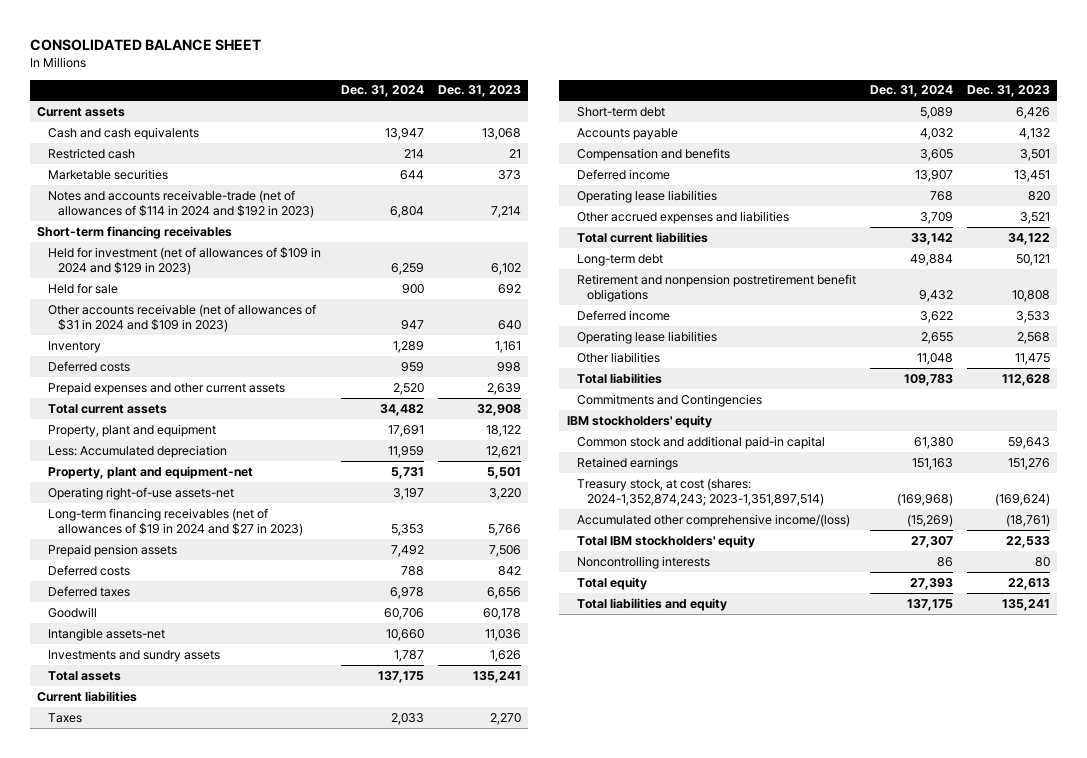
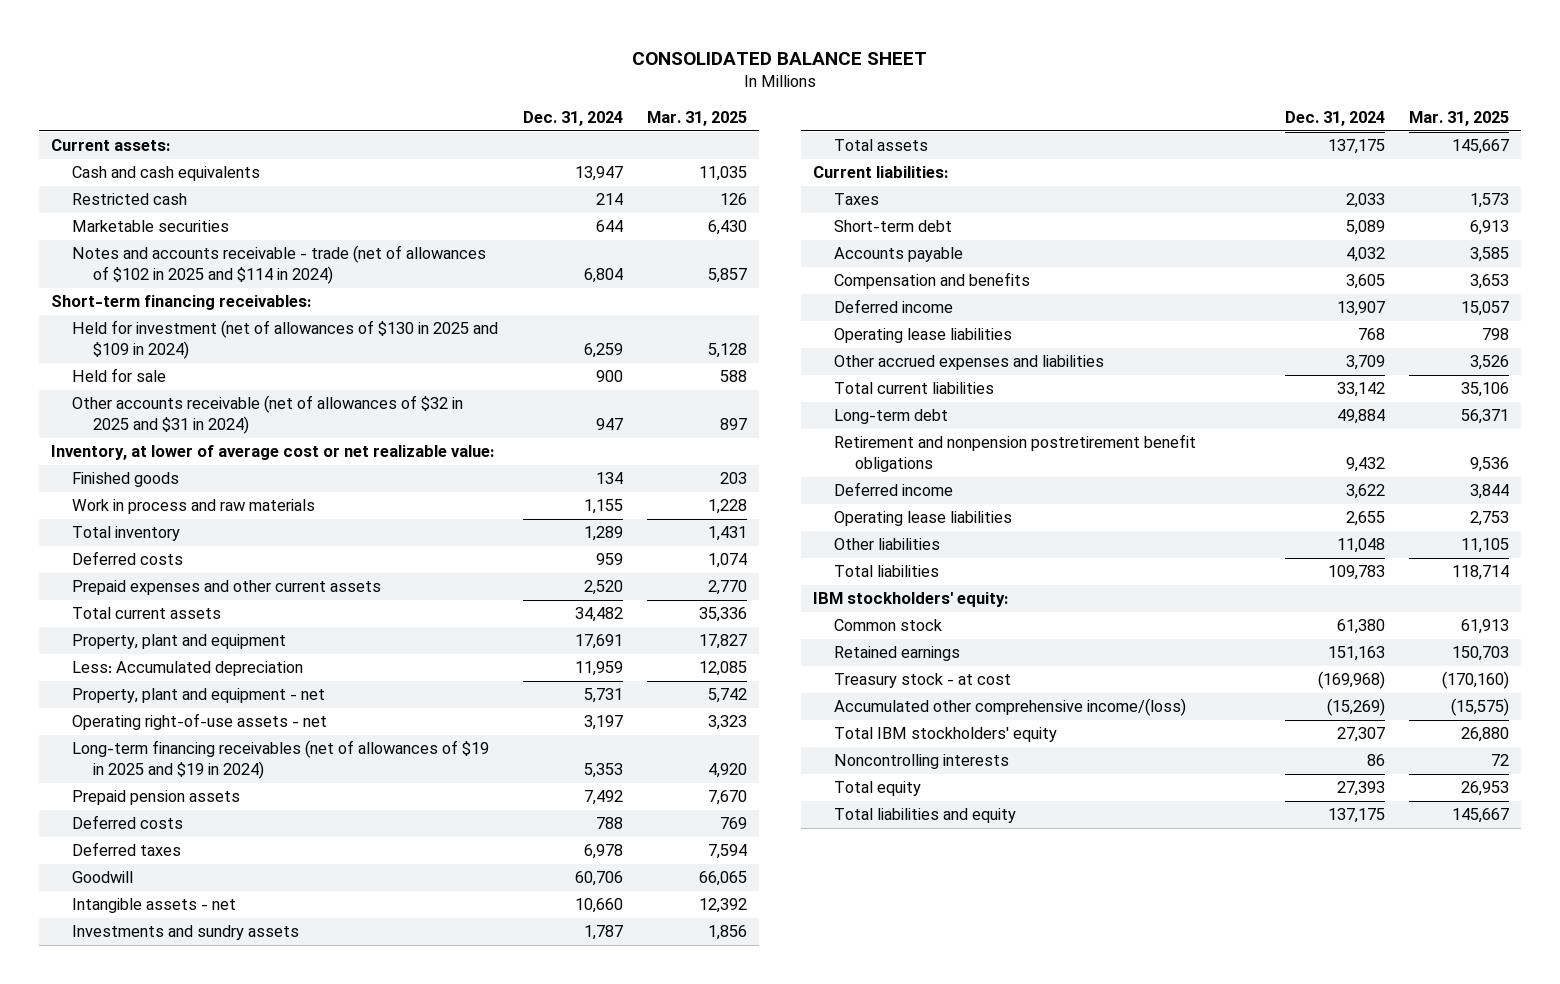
[437,85,521,98] Dec. 31, 2023 -> none
none -> [647,111,748,127] Mar. 31, 2025
[37,106,126,117] Current assets -> [51,139,171,152] Current assets:
[47,189,314,218] Notes and accounts receivable-trade (net of allowances of $114 in 2024 and $192 in 2023) -> [72,245,487,285] Notes and accounts receivable - trade (net of allowances of $102 in 2025 and $114 in 2024)
[37,225,233,239] Short-term financing receivables -> [51,295,312,311] Short-term financing receivables:
[47,246,321,275] Held for investment (net of allowances of $109 in 2024 and $129 in 2023) -> [72,320,499,360] Held for investment (net of allowances of $130 in 2025 and $109 in 2024)
[47,303,316,332] Other accounts receivable (net of allowances of $31 in 2024 and $109 in 2023) -> [72,395,464,435] Other accounts receivable (net of allowances of $32 in 2025 and $31 in 2024)
none -> [51,445,495,461] Inventory, at lower of average cost or net realizable value:
none -> [72,472,180,488] Finished goods
none -> [72,499,316,515] Work in process and raw materials
[47,340,101,353] Inventory -> [72,526,181,542] Total inventory
[47,465,253,479] Property, plant and equipment-net -> [72,688,326,704] Property, plant and equipment - net
[47,486,234,500] Operating right-of-use assets-net -> [72,713,328,731] Operating right-of-use assets - net
[47,507,303,536] Long-term financing receivables (net of allowances of $19 in 2024 and $27 in 2023) -> [72,740,490,780] Long-term financing receivables (net of allowances of $19 in 2025 and $19 in 2024)
[47,627,165,641] Intangible assets-net -> [72,898,237,914] Intangible assets - net
[37,690,138,702] Current liabilities -> [813,166,949,179] Current liabilities:
[576,393,762,407] Commitments and Contingencies -> none
[566,414,712,428] IBM stockholders' equity -> [813,592,1009,608] IBM stockholders' equity:
[576,435,825,449] Common stock and additional paid-in capital -> [834,619,943,632] Common stock
[576,477,825,506] Treasury stock, at cost (shares: 2024-1,352,874,243; 2023-1,351,897,514) -> [834,673,1012,689] Treasury stock - at cost

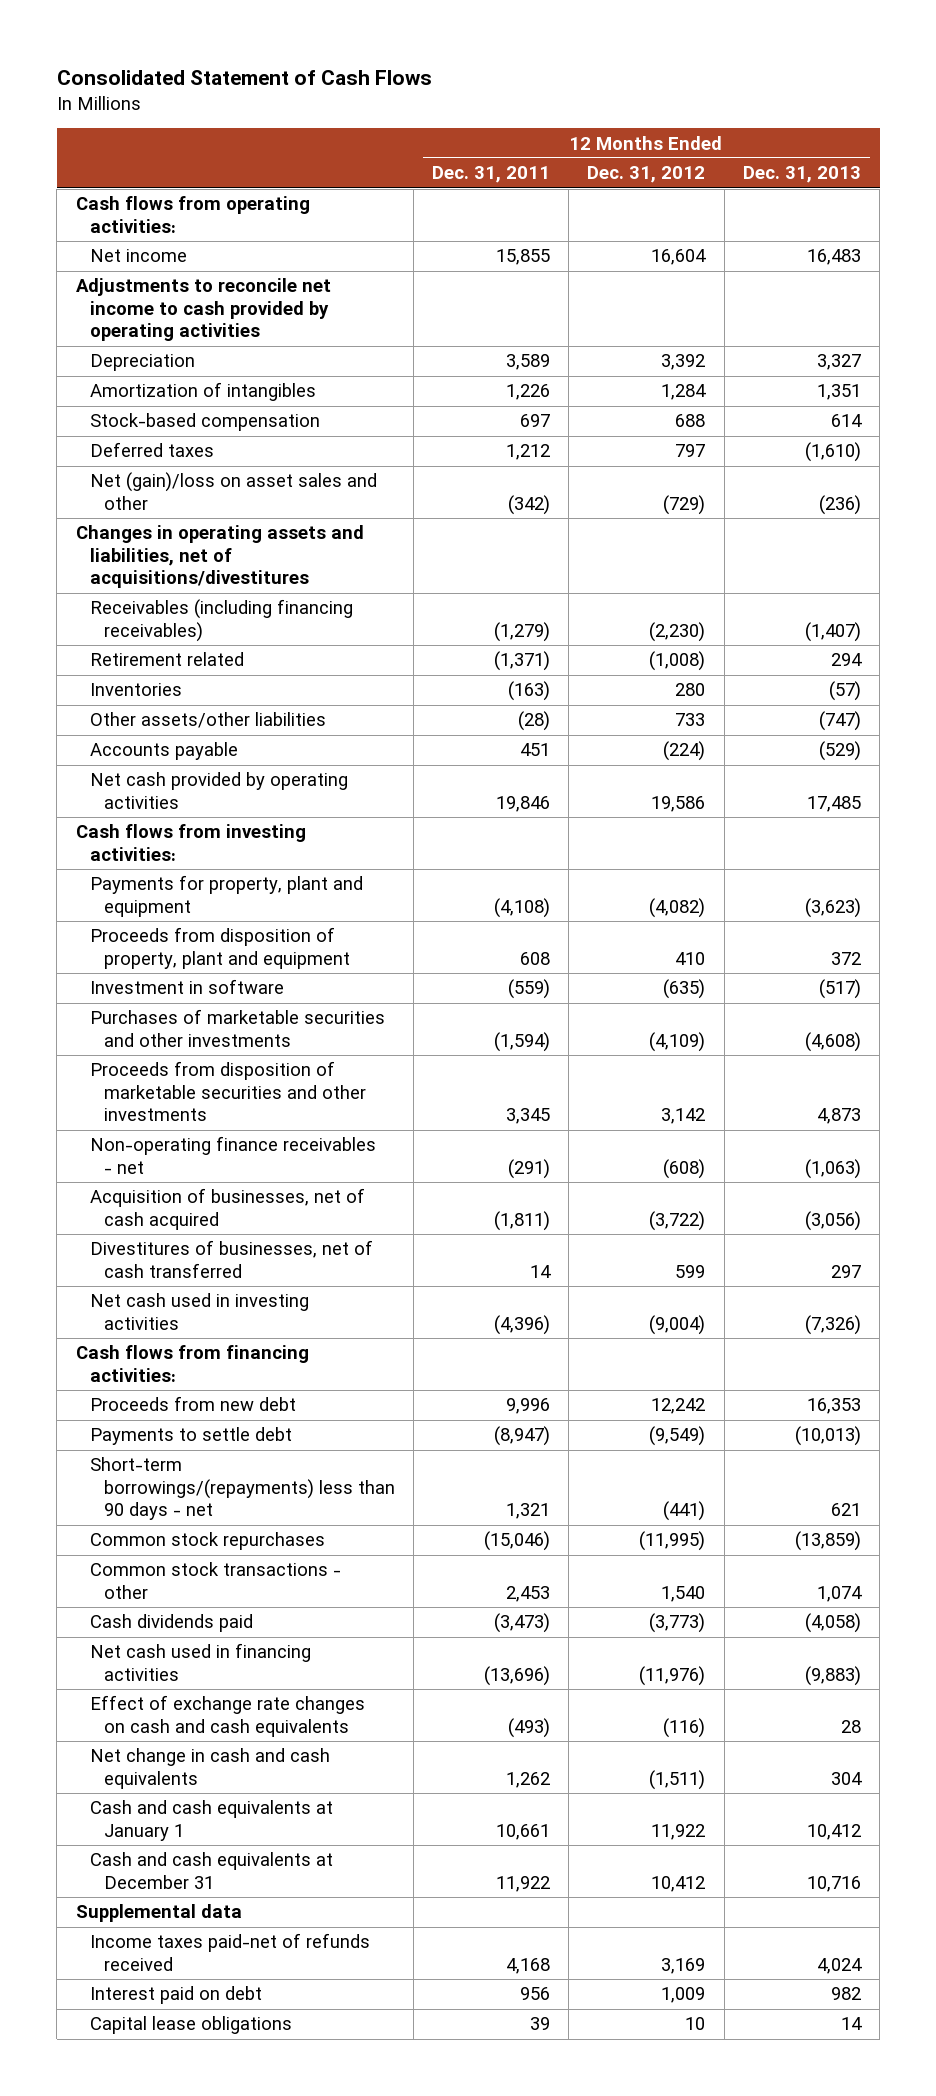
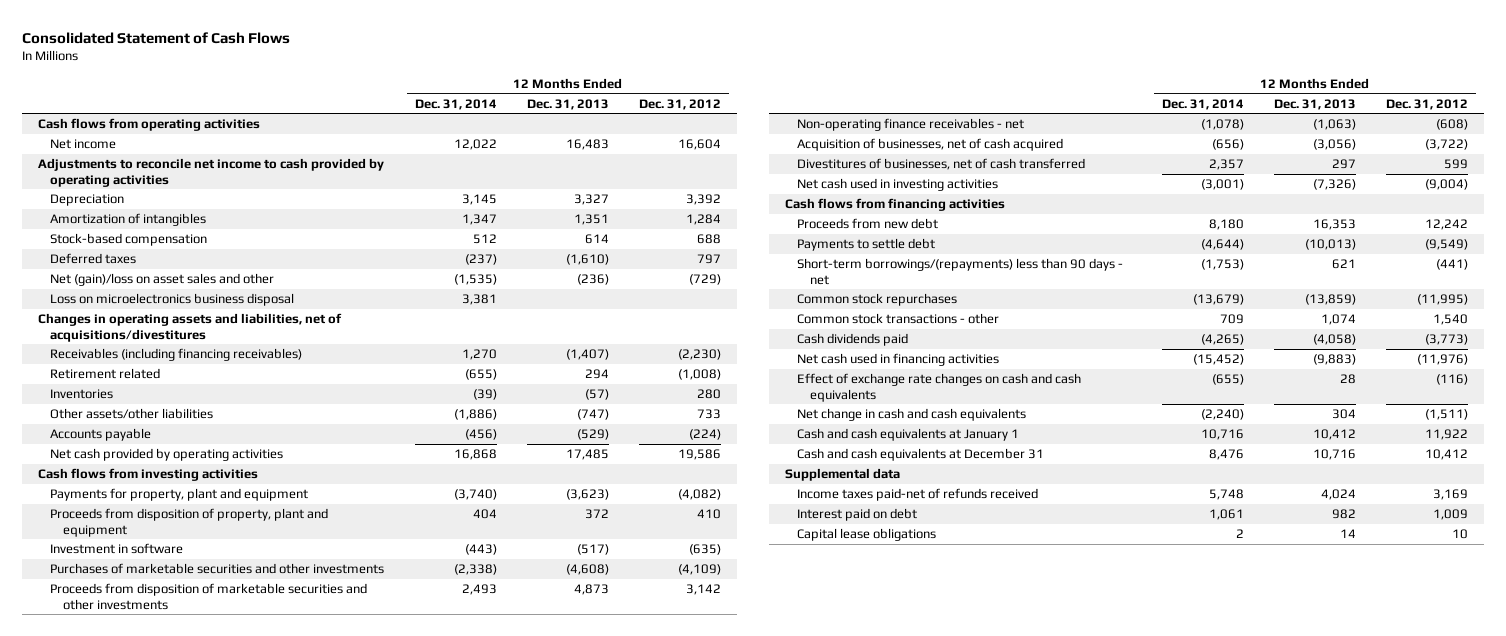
[432,166,551,184] Dec. 31, 2011 -> none
none -> [414,98,497,110] Dec. 31, 2014
[75,196,310,233] Cash flows from operating activities: -> [37,118,260,132] Cash flows from operating activities
none -> [50,293,295,307] Loss on microelectronics business disposal
[75,824,306,861] Cash flows from investing activities: -> [37,468,258,482] Cash flows from investing activities
[75,1345,309,1382] Cash flows from financing activities: -> [784,198,1005,212] Cash flows from financing activities

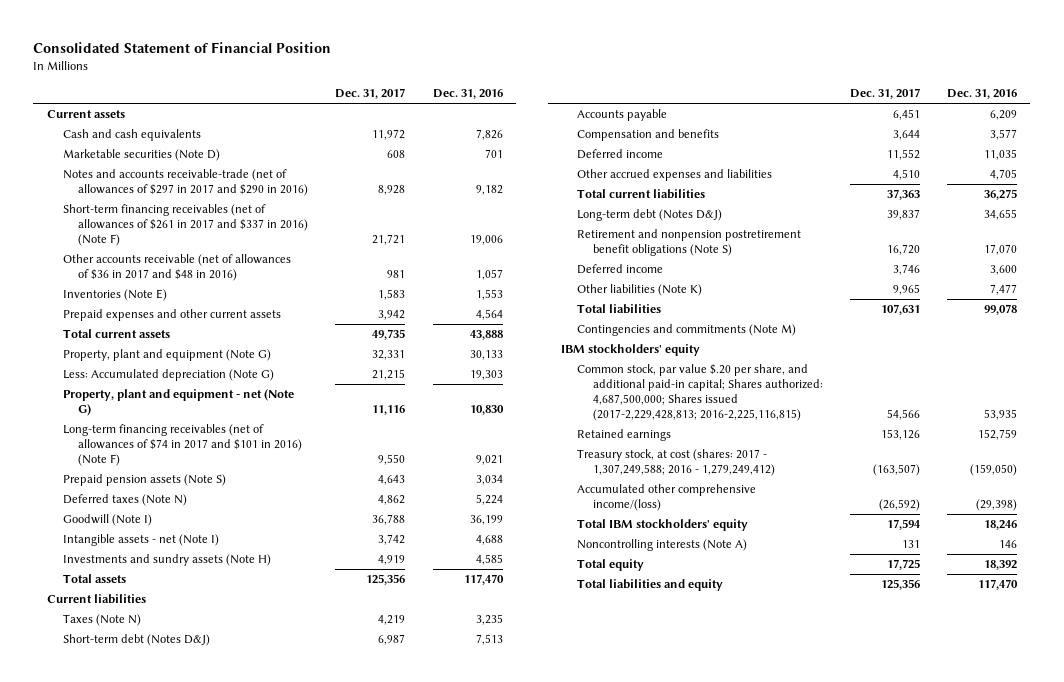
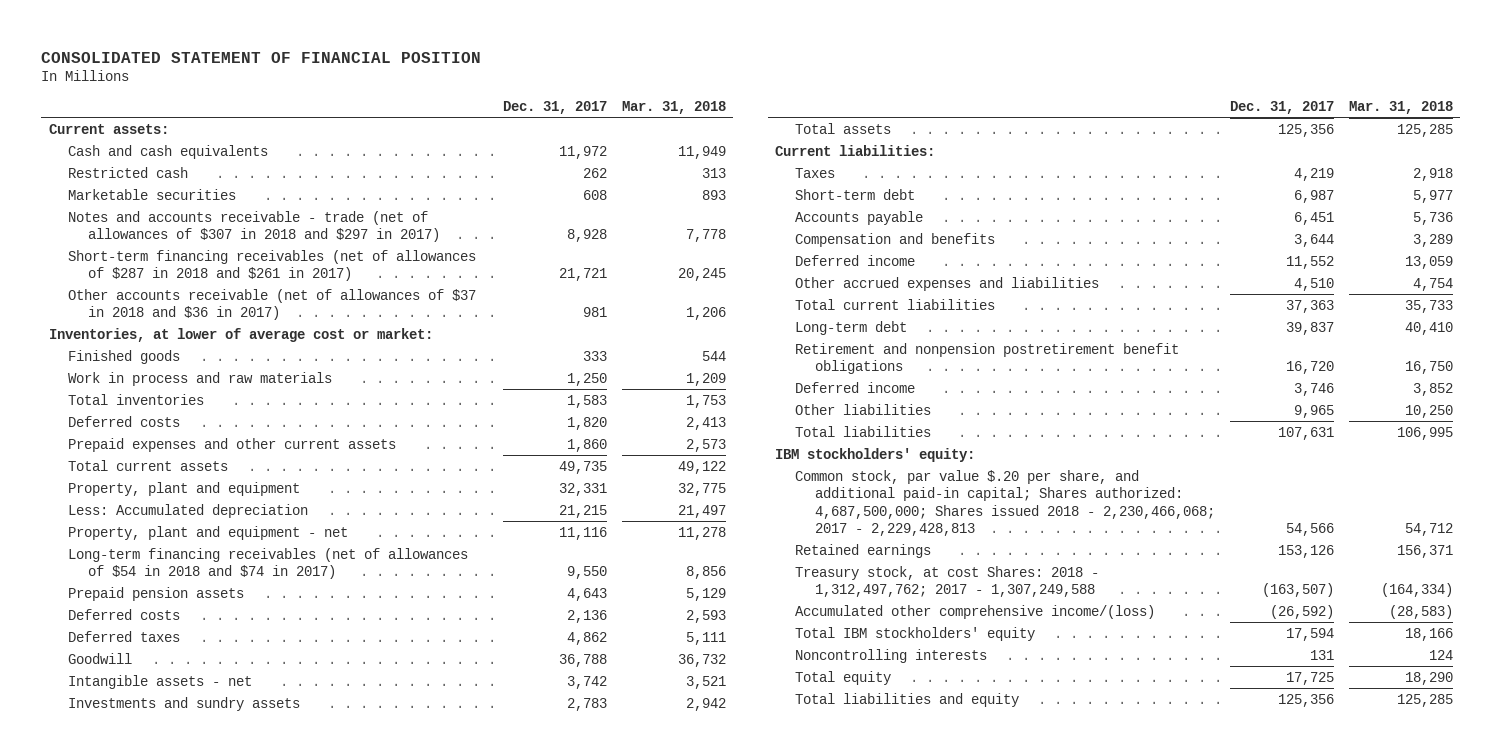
[33,42,332,54] Consolidated Statement of Financial Position -> [41,51,482,63] CONSOLIDATED STATEMENT OF FINANCIAL POSITION
[432,89,503,100] Dec. 31, 2016 -> none
none -> [621,100,726,114] Mar. 31, 2018
[46,110,125,119] Current assets -> [48,123,169,134] Current assets:
none -> [68,166,189,178] Restricted cash
[62,149,220,162] Marketable securities (Note D) -> [68,188,237,200] Marketable securities
[62,169,309,197] Notes and accounts receivable-trade (net of allowances of $297 in 2017 and $290 in 2016) -> [68,210,441,243] Notes and accounts receivable - trade (net of allowances of $307 in 2018 and $297 in 2017)
[62,204,309,247] Short-term financing receivables (net of allowances of $261 in 2017 and $337 in 2016) (Note F) -> [68,249,477,282] Short-term financing receivables (net of allowances of $287 in 2018 and $261 in 2017)
[62,254,291,282] Other accounts receivable (net of allowances of $36 in 2017 and $48 in 2016) -> [68,288,477,321] Other accounts receivable (net of allowances of $37 in 2018 and $36 in 2017)
none -> [48,327,433,342] Inventories, at lower of average cost or market:
none -> [68,349,181,364] Finished goods
none -> [68,371,333,386] Work in process and raw materials
[62,289,167,302] Inventories (Note E) -> [68,393,205,405] Total inventories
none -> [68,415,181,427] Deferred costs
[378,310,406,321] 3,942 -> [567,438,608,452] 1,860
[62,349,271,362] Property, plant and equipment (Note G) -> [68,481,301,496] Property, plant and equipment
[62,369,274,382] Less: Accumulated depreciation (Note G) -> [68,503,309,518] Less: Accumulated depreciation
[62,389,294,417] Property, plant and equipment - net (Note G) -> [68,525,349,540] Property, plant and equipment - net
[62,424,303,467] Long-term financing receivables (net of allowances of $74 in 2017 and $101 in 2016) (Note F) -> [68,547,469,580] Long-term financing receivables (net of allowances of $54 in 2018 and $74 in 2017)
[62,474,226,487] Prepaid pension assets (Note S) -> [68,586,245,601] Prepaid pension assets
none -> [68,608,181,620] Deferred costs
[62,494,187,507] Deferred taxes (Note N) -> [68,630,181,642] Deferred taxes
[62,514,152,527] Goodwill (Note I) -> [68,652,133,664] Goodwill
[62,534,219,547] Intangible assets - net (Note I) -> [68,674,253,689] Intangible assets - net
[62,554,271,567] Investments and sundry assets (Note H) -> [68,696,301,711] Investments and sundry assets
[378,555,406,566] 4,919 -> [567,697,608,711] 2,783
[46,594,146,605] Current liabilities -> [775,144,936,156] Current liabilities:
[62,614,141,627] Taxes (Note N) -> [795,167,836,178] Taxes
[62,634,210,647] Short-term debt (Notes D&J) -> [795,188,916,200] Short-term debt
[576,209,722,222] Long-term debt (Notes D&J) -> [795,320,908,335] Long-term debt
[576,229,801,257] Retirement and nonpension postretirement benefit obligations (Note S) -> [795,342,1180,375] Retirement and nonpension postretirement benefit obligations
[576,284,702,297] Other liabilities (Note K) -> [795,403,932,415] Other liabilities
[576,324,796,337] Contingencies and commitments (Note M) -> none
[561,344,701,357] IBM stockholders' equity -> [775,447,976,462] IBM stockholders' equity:
[576,364,823,422] Common stock, par value $.20 per share, and additional paid-in capital; Shares authorized: 4,687,500,000; Shares issued (2017-2,229,428,813; 2016-2,225,116,815) -> [795,469,1215,537] Common stock, par value $.20 per share, and additional paid-in capital; Shares authorized: 4,687,500,000; Shares issued 2018 - 2,230,466,068; 2017 - 2,229,428,813
[576,449,775,477] Treasury stock, at cost (shares: 2017 - 1,307,249,588; 2016 - 1,279,249,412) -> [795,565,1100,598] Treasury stock, at cost Shares: 2018 - 1,312,497,762; 2017 - 1,307,249,588
[576,539,747,552] Noncontrolling interests (Note A) -> [795,648,988,663] Noncontrolling interests

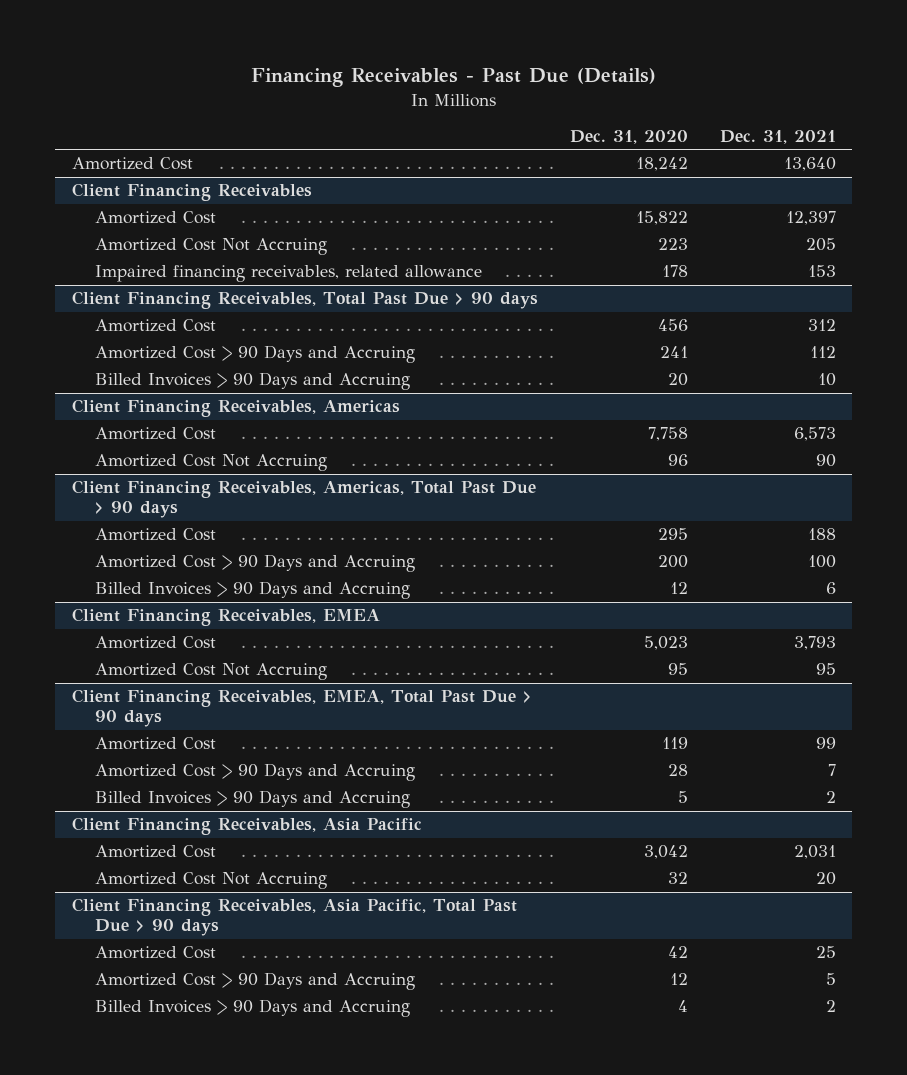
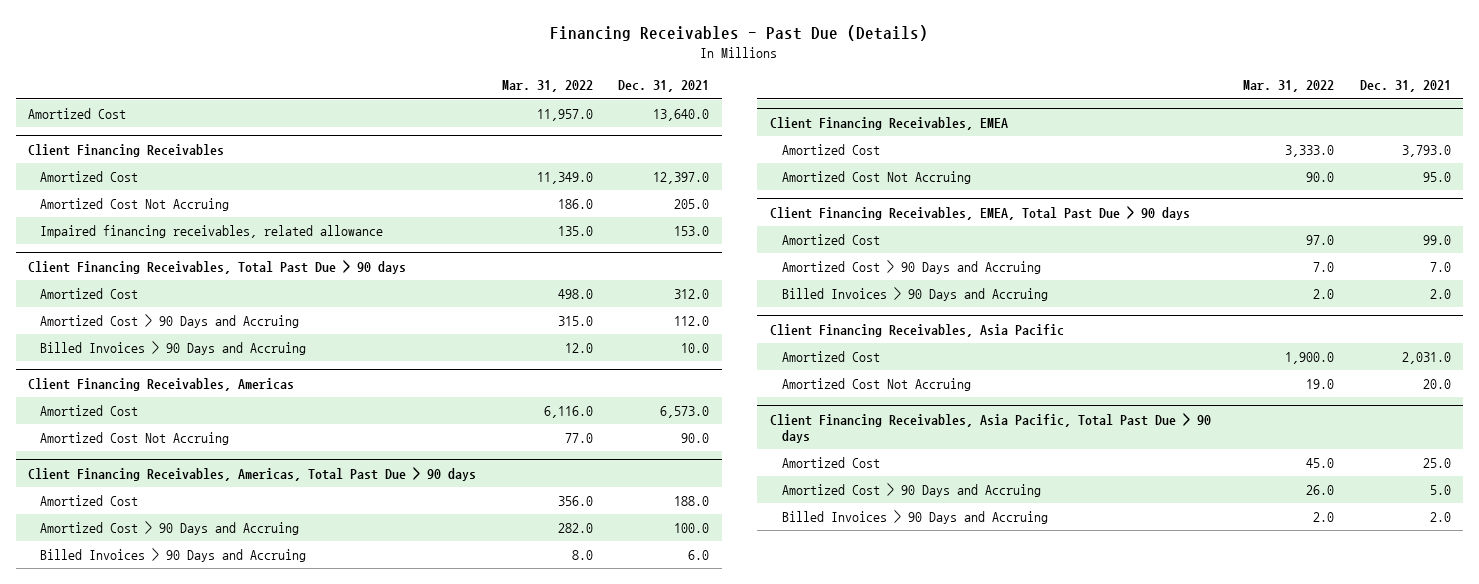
[569,130,688,145] Dec. 31, 2020 -> none
none -> [501,80,593,93] Mar. 31, 2022
[783,157,836,172] 13,640 -> [652,109,709,122] 13,640.0
[785,211,836,226] 12,397 -> [652,172,709,185] 12,397.0
[805,238,836,252] 205 -> [673,199,709,210] 205.0
[807,265,836,278] 153 -> [673,226,709,237] 153.0
[807,319,836,332] 312 -> [673,289,709,300] 312.0
[809,346,836,359] 112 -> [673,316,709,327] 112.0
[817,373,836,387] 10 -> [680,343,709,354] 10.0
[793,427,836,442] 6,573 -> [659,406,709,419] 6,573.0
[815,454,836,468] 90 -> [680,433,709,444] 90.0
[807,528,836,541] 188 -> [673,496,709,507] 188.0
[807,555,836,569] 100 -> [673,523,709,534] 100.0
[825,582,836,595] 6 -> [687,550,709,561] 6.0
[793,636,836,651] 3,793 -> [1401,145,1451,158] 3,793.0
[815,663,836,676] 95 -> [1422,172,1451,183] 95.0
[815,737,836,750] 99 -> [1422,235,1451,246] 99.0
[827,764,836,777] 7 -> [1429,262,1451,273] 7.0
[825,791,836,804] 2 -> [1429,289,1451,300] 2.0
[793,845,836,860] 2,031 -> [1401,352,1451,365] 2,031.0
[815,872,836,886] 20 -> [1422,379,1451,390] 20.0
[815,946,836,959] 25 -> [1422,458,1451,469] 25.0
[825,973,836,986] 5 -> [1429,485,1451,496] 5.0
[825,1000,836,1013] 2 -> [1429,512,1451,523] 2.0

